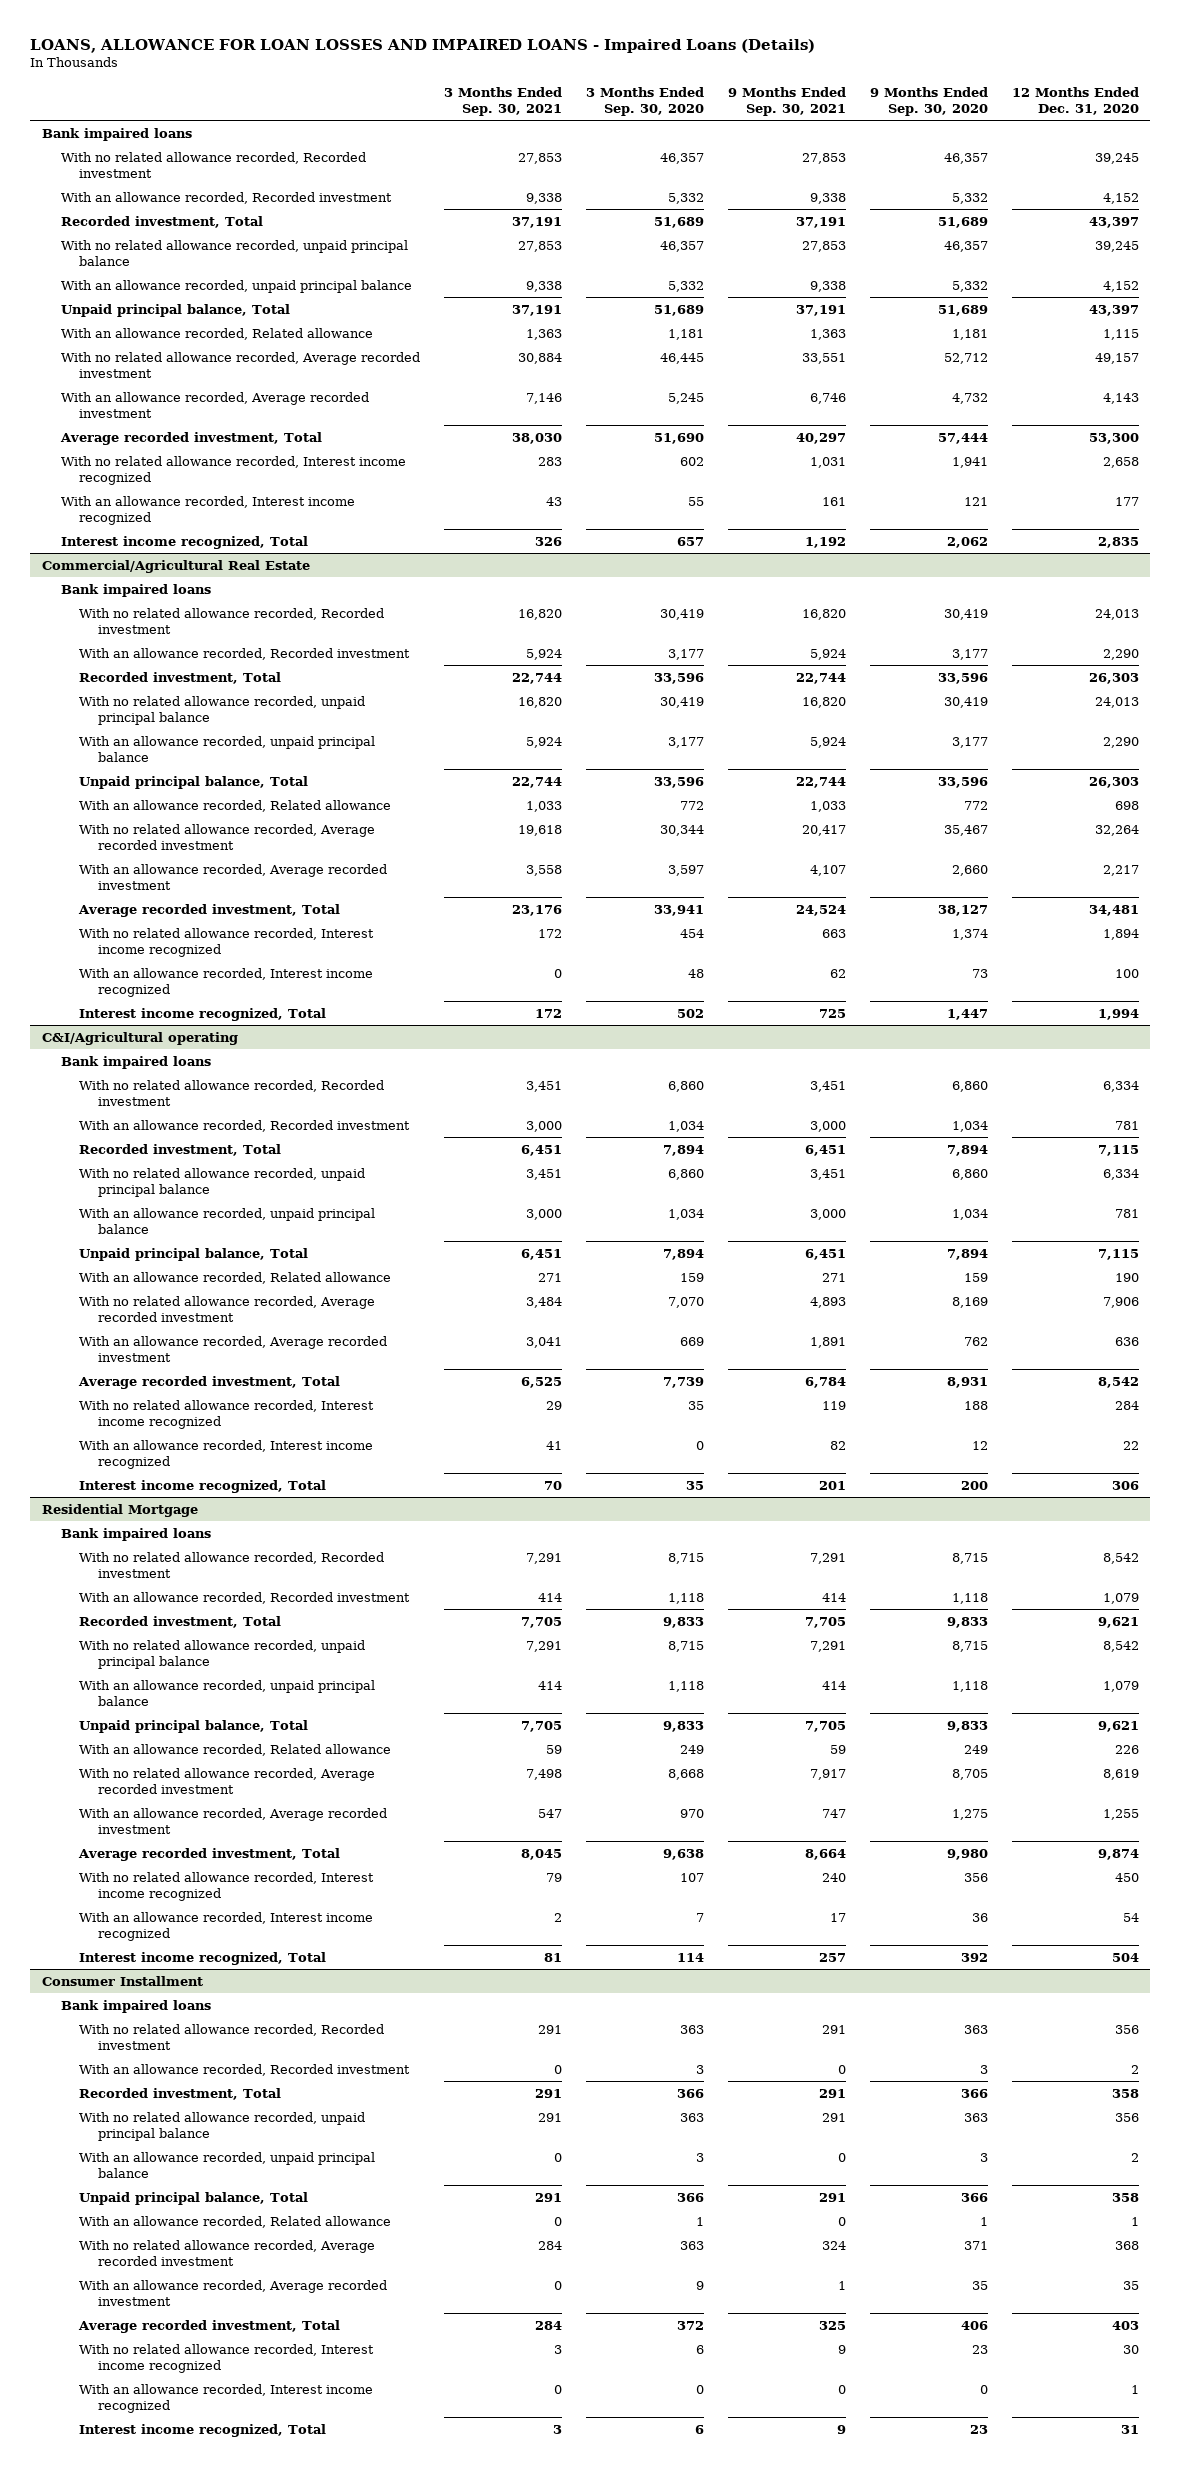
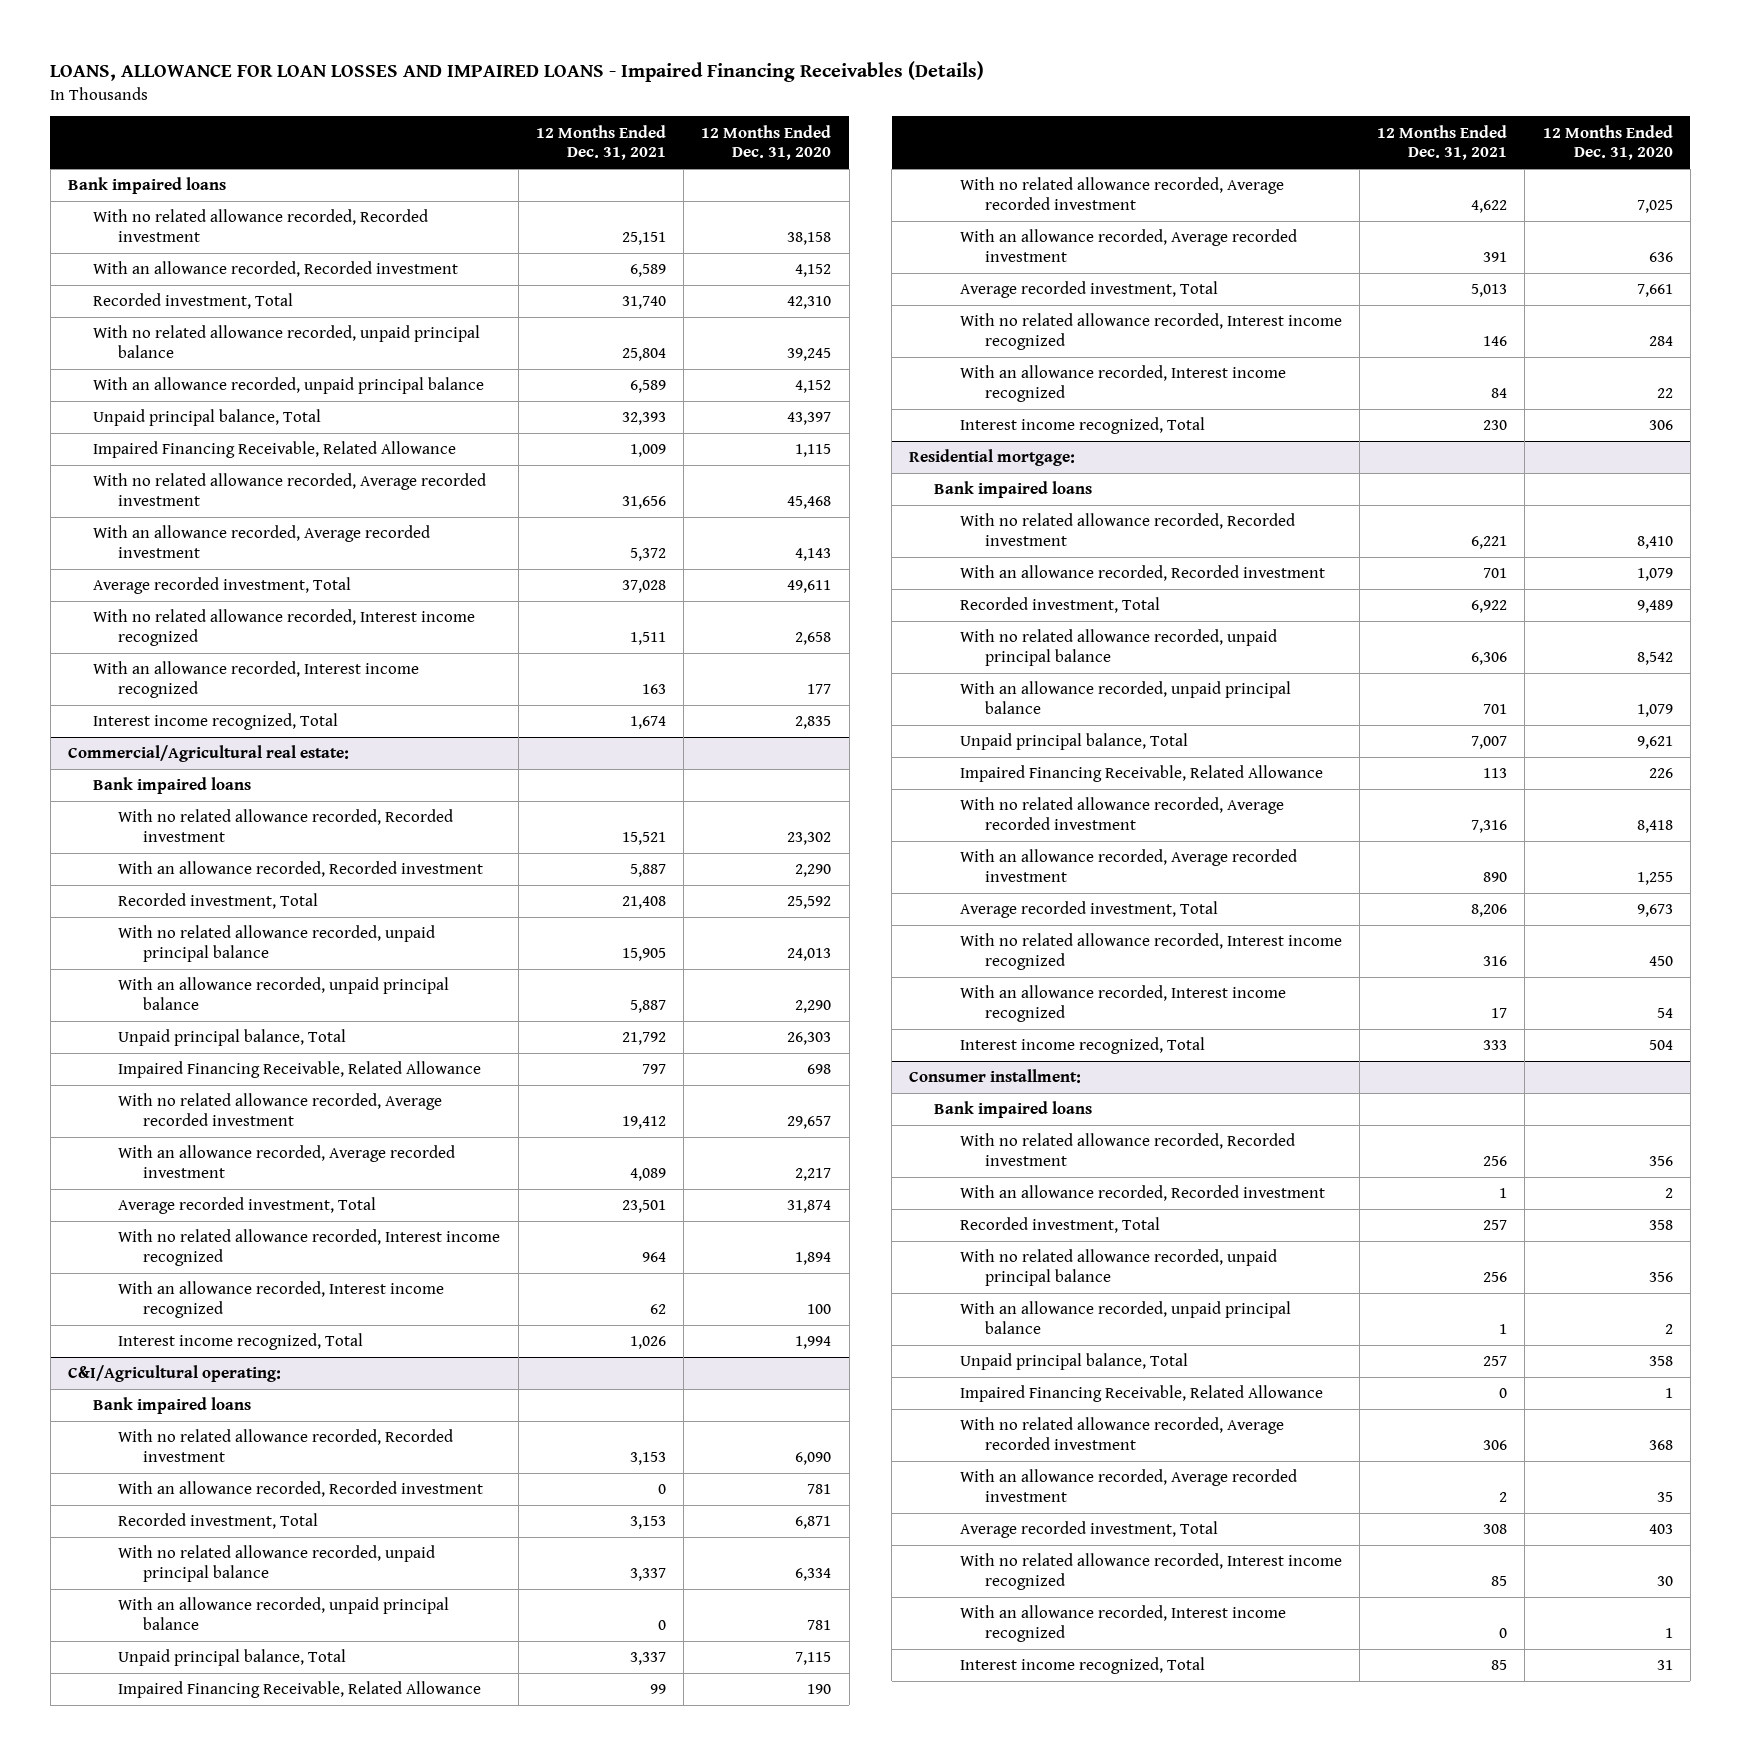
[29,38,815,53] LOANS, ALLOWANCE FOR LOAN LOSSES AND IMPAIRED LOANS - Impaired Loans (Details) -> [50,60,985,82] LOANS, ALLOWANCE FOR LOAN LOSSES AND IMPAIRED LOANS - Impaired Financing Receivables (Details)
[443,86,562,116] 3 Months Ended Sep. 30, 2021 -> none
[585,86,704,116] 3 Months Ended Sep. 30, 2020 -> none
[727,86,846,116] 9 Months Ended Sep. 30, 2021 -> none
[869,86,988,116] 9 Months Ended Sep. 30, 2020 -> none
none -> [535,124,666,161] 12 Months Ended Dec. 31, 2021
[1094,152,1139,164] 39,245 -> [787,232,832,246] 38,158
[1088,216,1139,228] 43,397 -> [787,296,832,310] 42,310
[60,327,373,340] With an allowance recorded, Related allowance -> [93,441,457,459] Impaired Financing Receivable, Related Allowance
[1094,352,1139,364] 49,157 -> [787,496,832,510] 45,468
[1088,432,1139,444] 53,300 -> [787,580,832,594] 49,611
[41,559,310,573] Commercial/Agricultural Real Estate -> [68,745,350,763] Commercial/Agricultural real estate:
[1094,608,1139,620] 24,013 -> [787,832,832,846] 23,302
[1088,672,1139,684] 26,303 -> [787,896,832,910] 25,592
[79,799,392,812] With an allowance recorded, Related allowance -> [118,1061,482,1079] Impaired Financing Receivable, Related Allowance
[1094,824,1139,836] 32,264 -> [787,1116,832,1130] 29,657
[1088,904,1139,916] 34,481 -> [787,1200,832,1214] 31,874
[41,1031,238,1045] C&I/Agricultural operating -> [68,1365,282,1383] C&I/Agricultural operating:
[1102,1080,1139,1092] 6,334 -> [795,1452,832,1466] 6,090
[1097,1144,1139,1156] 7,115 -> [795,1516,832,1530] 6,871
[79,1271,392,1284] With an allowance recorded, Related allowance -> [118,1681,482,1699] Impaired Financing Receivable, Related Allowance
[1102,1296,1139,1308] 7,906 -> [1636,200,1673,214] 7,025
[1097,1376,1139,1388] 8,542 -> [1636,284,1673,298] 7,661
[41,1503,198,1517] Residential Mortgage -> [909,449,1076,467] Residential mortgage:
[1102,1552,1139,1564] 8,542 -> [1636,536,1673,550] 8,410
[1097,1616,1139,1628] 9,621 -> [1636,600,1673,614] 9,489
[79,1743,392,1756] With an allowance recorded, Related allowance -> [959,765,1323,783] Impaired Financing Receivable, Related Allowance
[1102,1768,1139,1780] 8,619 -> [1636,820,1673,834] 8,418
[1097,1848,1139,1860] 9,874 -> [1636,904,1673,918] 9,673
[41,1975,203,1986] Consumer Installment -> [909,1069,1082,1084] Consumer installment:
[79,2215,392,2228] With an allowance recorded, Related allowance -> [959,1385,1323,1403] Impaired Financing Receivable, Related Allowance

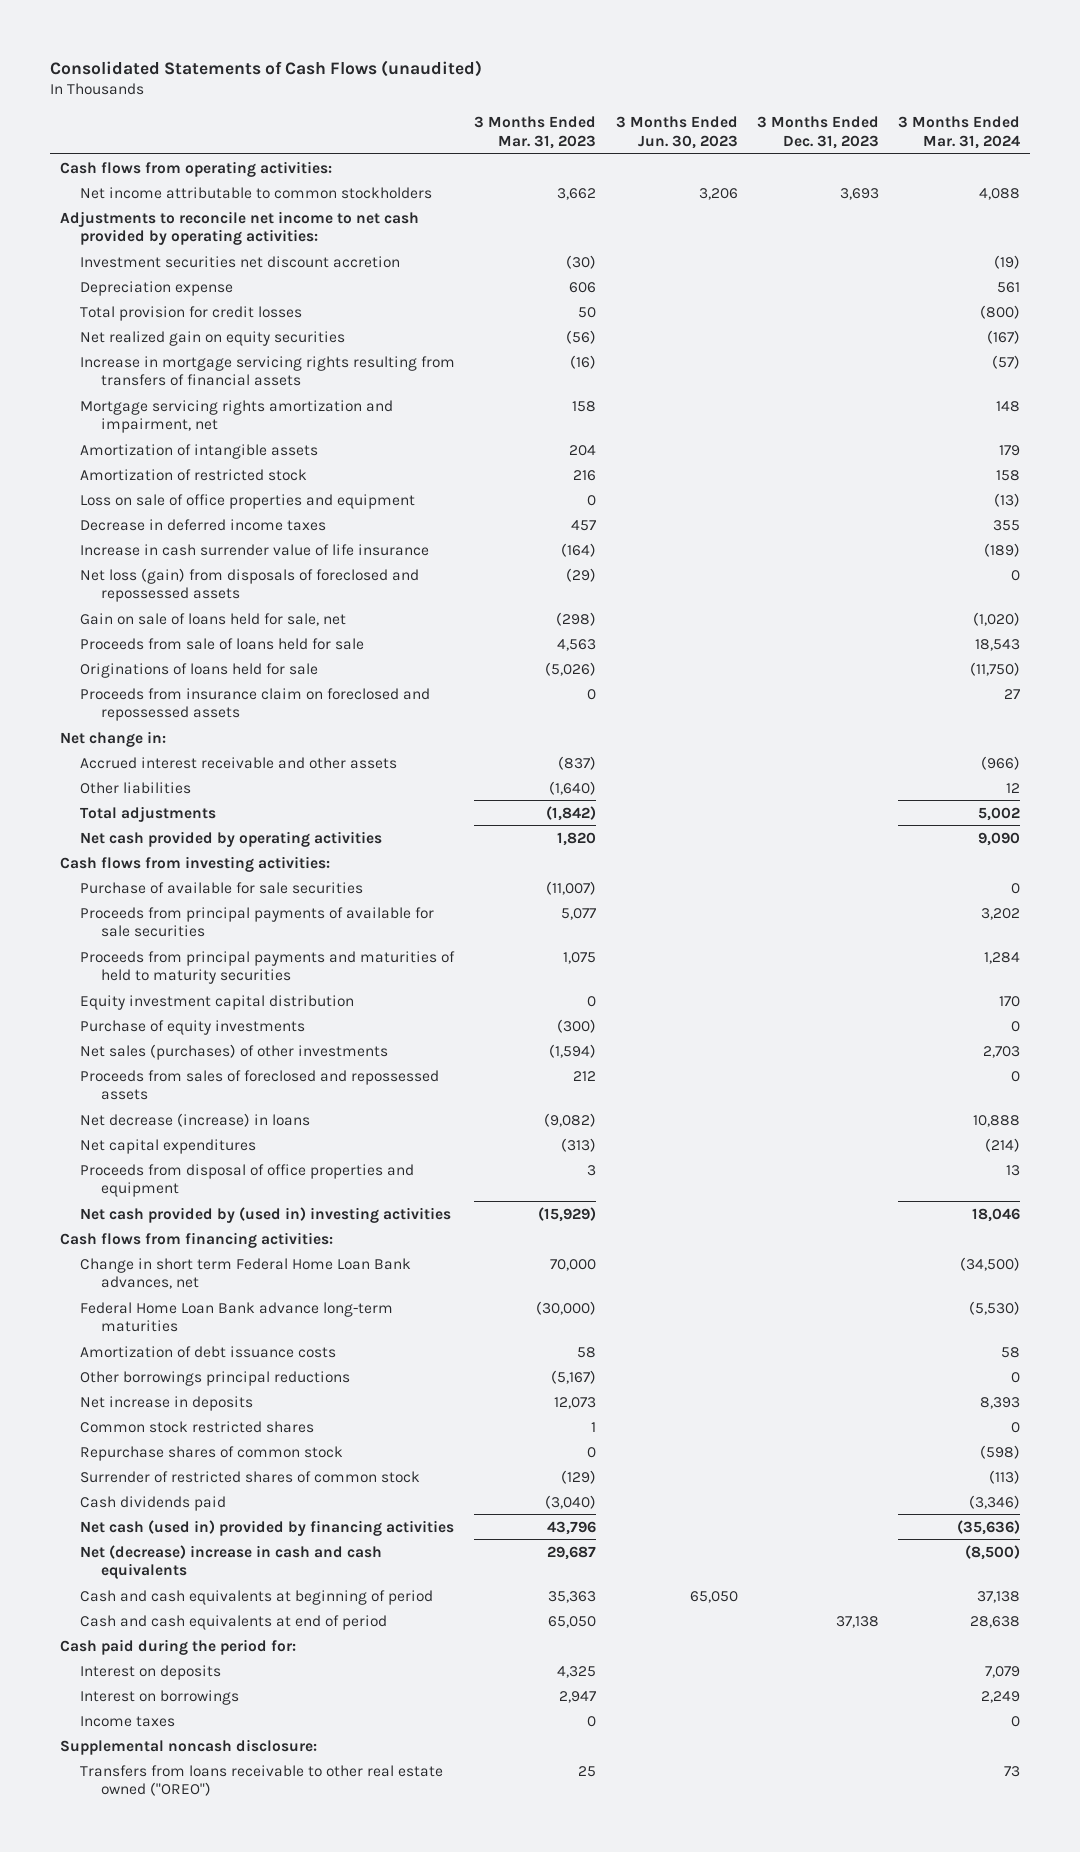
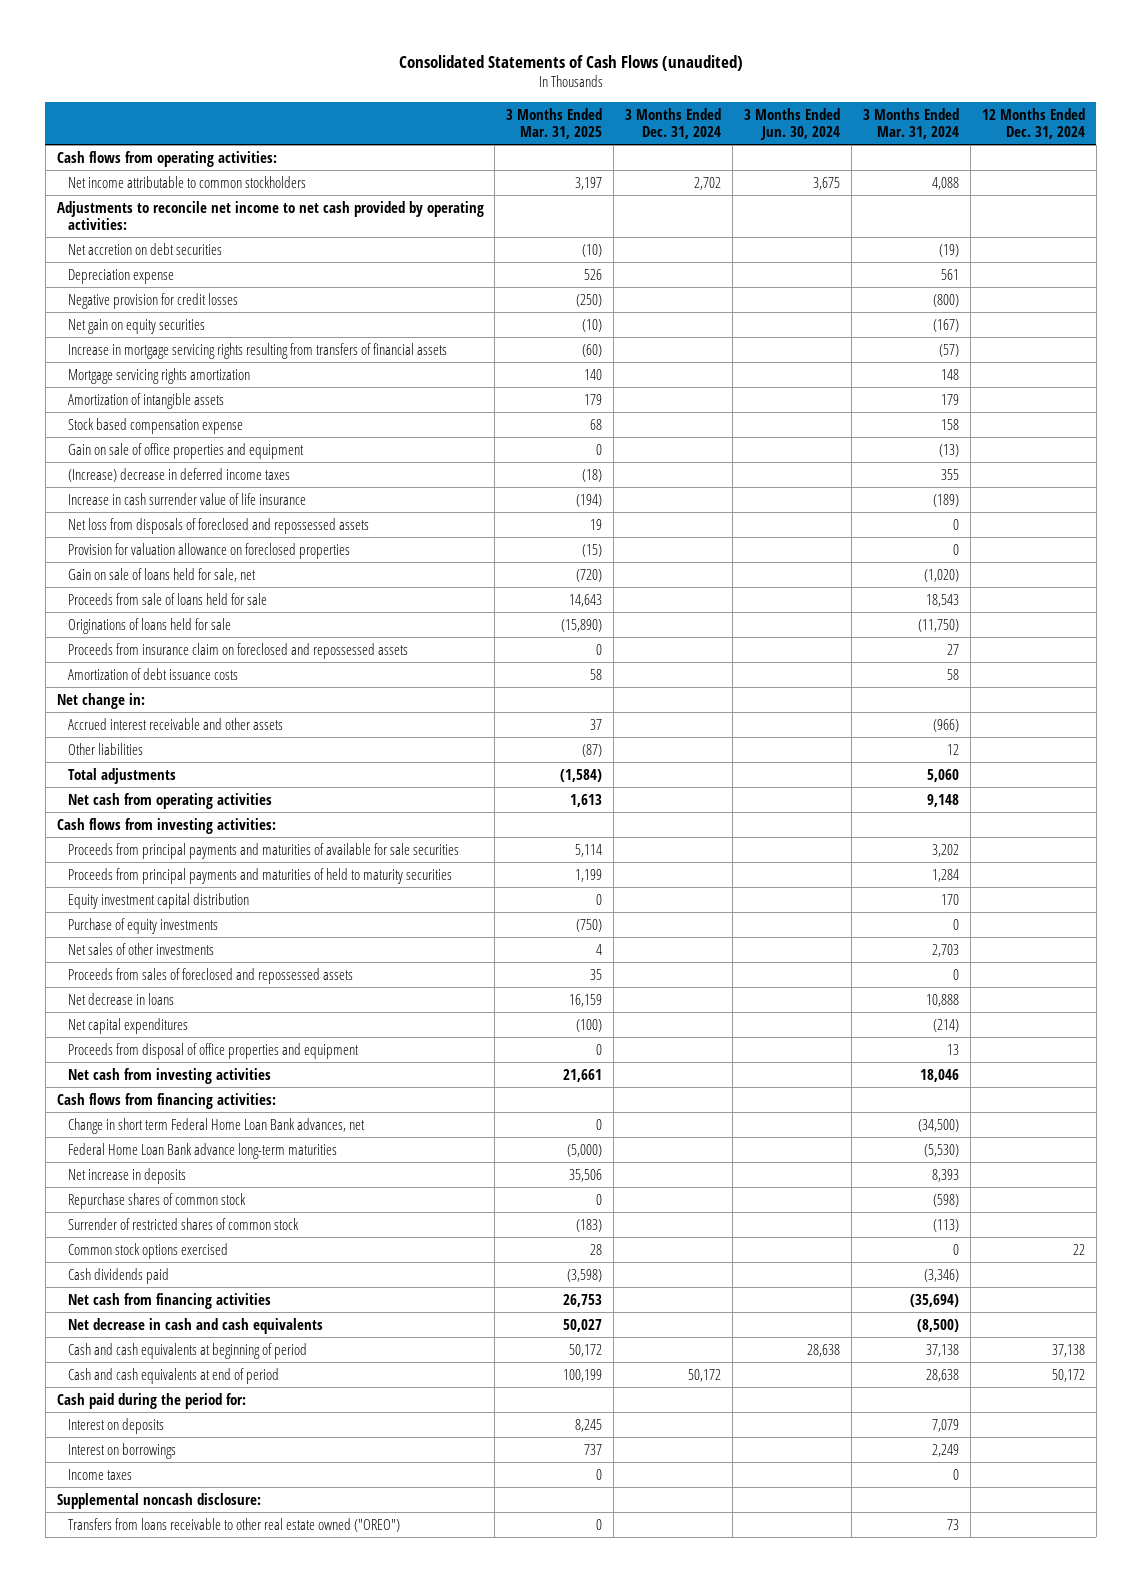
[474,116,597,149] 3 Months Ended Mar. 31, 2023 -> none
[615,116,738,149] 3 Months Ended Jun. 30, 2023 -> none
[756,116,879,149] 3 Months Ended Dec. 31, 2023 -> none
none -> [506,107,603,139] 3 Months Ended Mar. 31, 2025
none -> [625,107,722,139] 3 Months Ended Dec. 31, 2024
none -> [744,107,841,140] 3 Months Ended Jun. 30, 2024
none -> [981,107,1085,139] 12 Months Ended Dec. 31, 2024
[80,255,401,268] Investment securities net discount accretion -> [67,242,222,255] Net accretion on debt securities
[80,305,303,321] Total provision for credit losses -> [67,292,238,309] Negative provision for credit losses
[80,330,346,346] Net realized gain on equity securities -> [67,318,205,334] Net gain on equity securities
[80,399,394,434] Mortgage servicing rights amortization and impairment, net -> [67,367,250,384] Mortgage servicing rights amortization
[80,468,308,481] Amortization of restricted stock -> [67,417,243,434] Stock based compensation expense
[80,493,416,509] Loss on sale of office properties and equipment -> [67,442,304,459] Gain on sale of office properties and equipment
[80,518,327,531] Decrease in deferred income taxes -> [67,467,290,482] (Increase) decrease in deferred income taxes
[80,567,420,603] Net loss (gain) from disposals of foreclosed and repossessed assets -> [67,517,369,534] Net loss from disposals of foreclosed and repossessed assets
none -> [67,542,350,559] Provision for valuation allowance on foreclosed properties
[80,1345,337,1358] Amortization of debt issuance costs -> [67,667,238,680] Amortization of debt issuance costs
[977,806,1020,821] 5,002 -> [926,768,959,782] 5,060
[80,830,383,847] Net cash provided by operating activities -> [67,792,272,809] Net cash from operating activities
[977,831,1020,846] 9,090 -> [926,793,959,807] 9,148
[80,881,364,894] Purchase of available for sale securities -> none
[80,906,435,938] Proceeds from principal payments of available for sale securities -> [67,842,459,859] Proceeds from principal payments and maturities of available for sale securities
[80,1043,389,1060] Net sales (purchases) of other investments -> [67,942,214,955] Net sales of other investments
[80,1112,311,1127] Net decrease (increase) in loans -> [67,992,174,1005] Net decrease in loans
[80,1206,452,1223] Net cash provided by (used in) investing activities -> [67,1067,271,1084] Net cash from investing activities
[80,1370,351,1386] Other borrowings principal reductions -> none
[80,1420,315,1433] Common stock restricted shares -> none
none -> [67,1242,228,1259] Common stock options exercised
[80,1519,455,1536] Net cash (used in) provided by financing activities -> [67,1292,271,1309] Net cash from financing activities
[956,1519,1020,1535] (35,636) -> [909,1293,959,1307] (35,694)
[80,1544,383,1580] Net (decrease) increase in cash and cash equivalents -> [67,1317,323,1334] Net decrease in cash and cash equivalents

